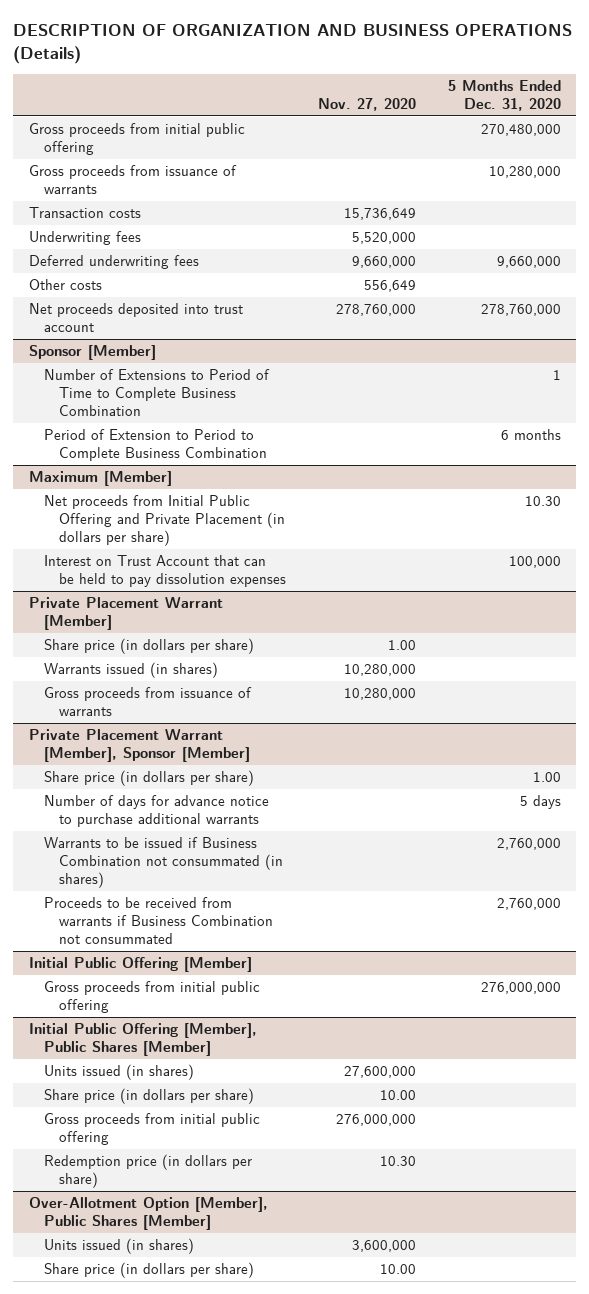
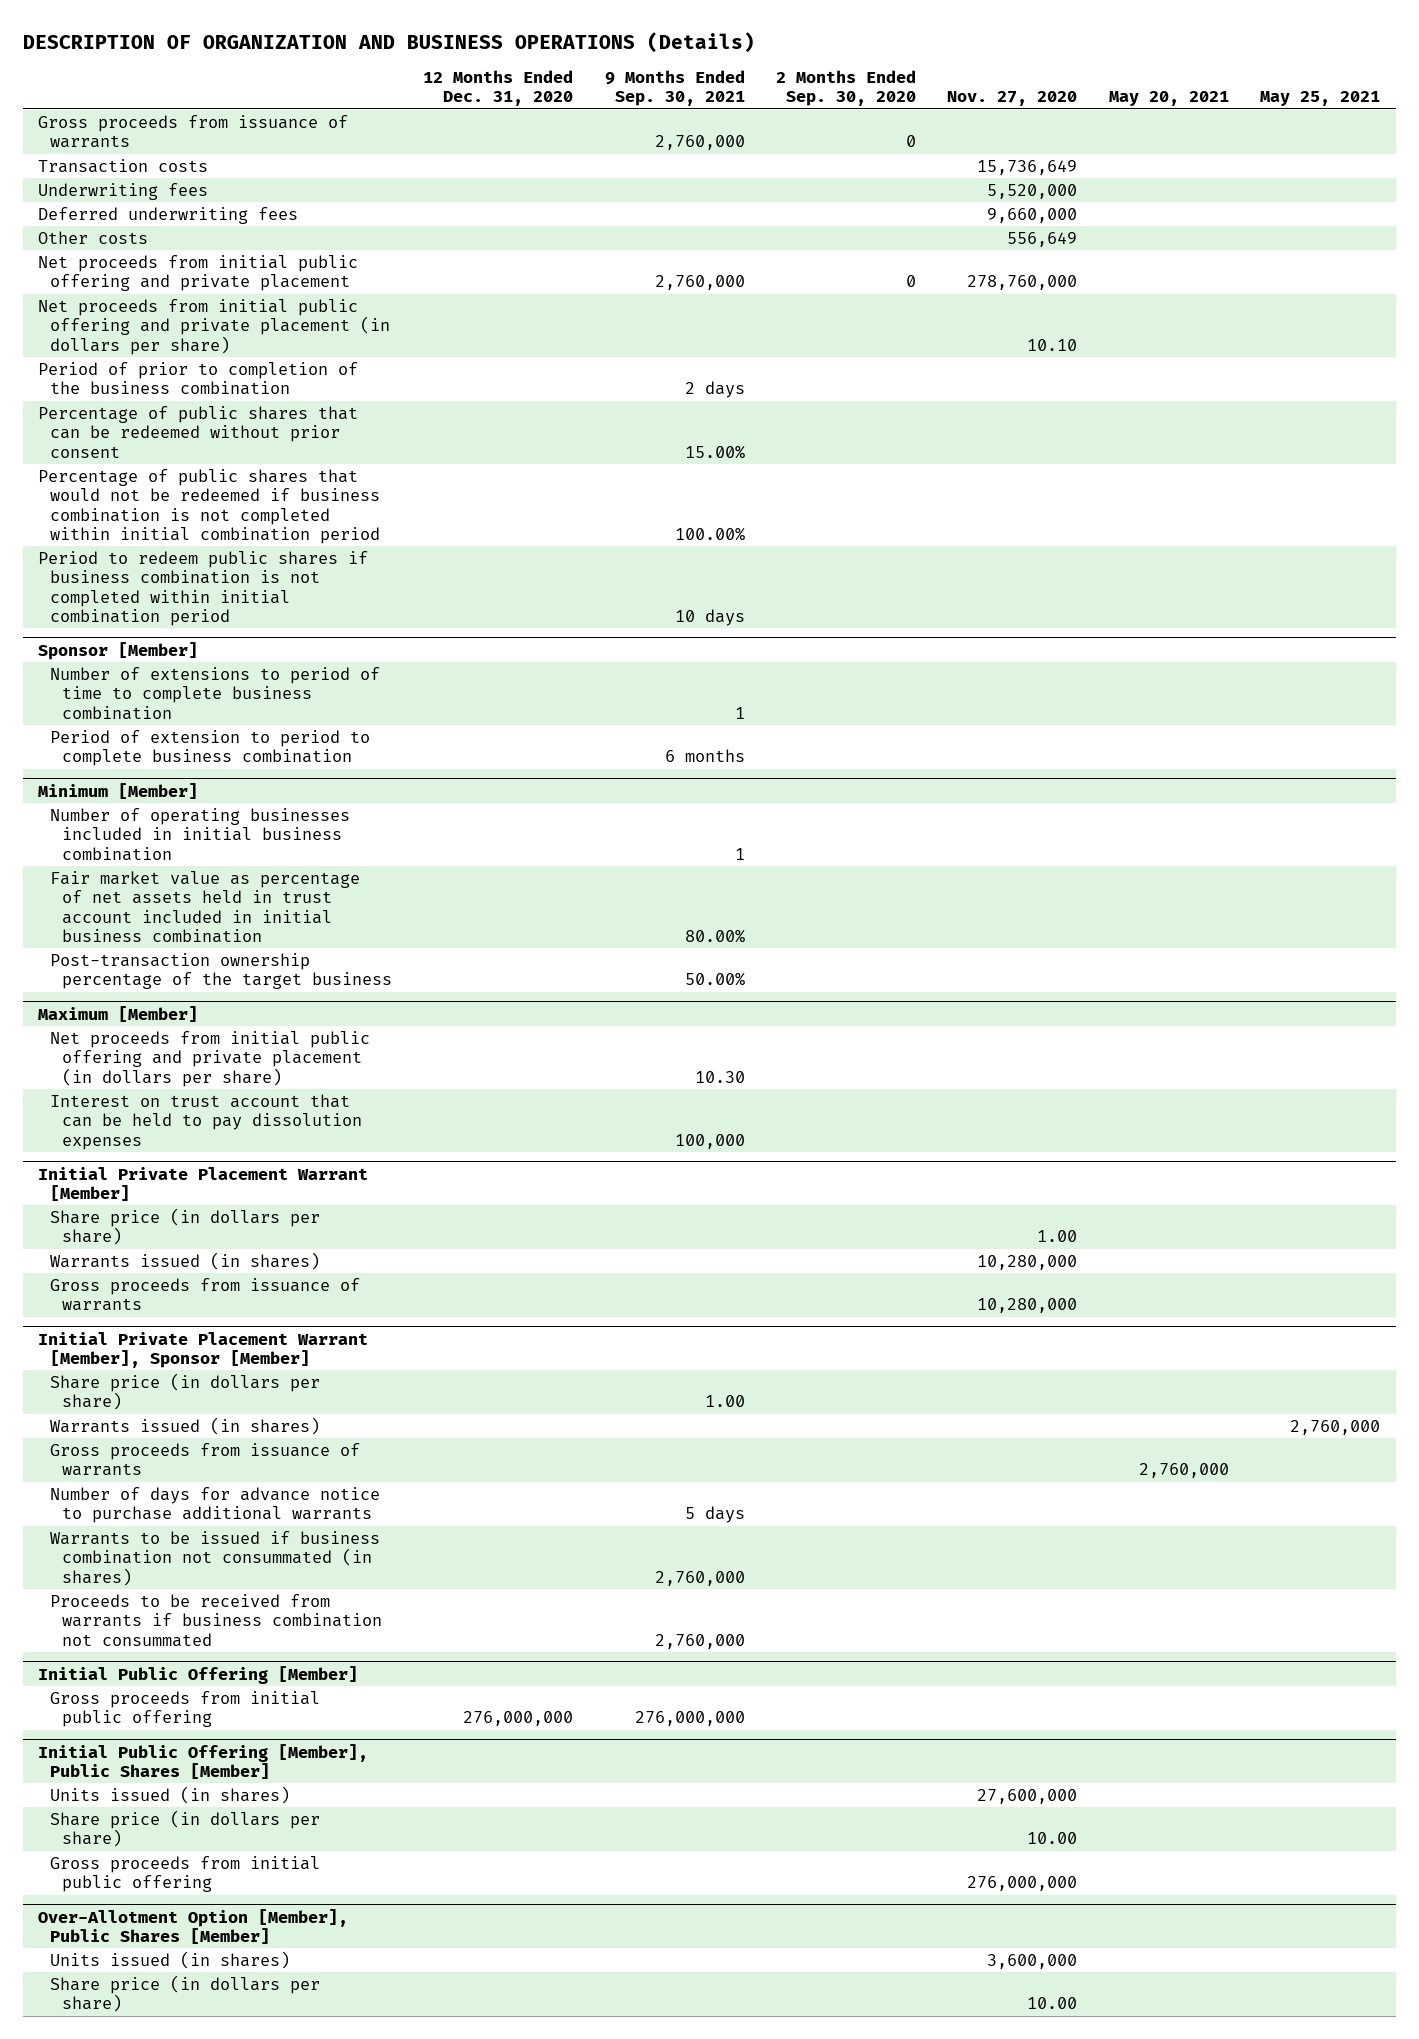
[447,80,561,112] 5 Months Ended Dec. 31, 2020 -> none
none -> [423,70,574,107] 12 Months Ended Dec. 31, 2020
none -> [604,70,745,107] 9 Months Ended Sep. 30, 2021
none -> [776,70,917,107] 2 Months Ended Sep. 30, 2020
none -> [1108,91,1229,107] May 20, 2021
none -> [1260,91,1381,107] May 25, 2021
[28,123,245,156] Gross proceeds from initial public offering -> none
[28,303,243,333] Net proceeds deposited into trust account -> [38,255,359,292] Net proceeds from initial public offering and private placement
none -> [38,299,391,355] Net proceeds from initial public offering and private placement (in dollars per share)
none -> [38,362,359,396] Period of prior to completion of the business combination
none -> [38,406,359,458] Percentage of public shares that can be redeemed without prior consent
none -> [38,469,381,545] Percentage of public shares that would not be redeemed if business combination is not completed within initial combination period
none -> [38,551,369,627] Period to redeem public shares if business combination is not completed within initial combination period
[43,369,270,417] Number of Extensions to Period of Time to Complete Business Combination -> [50,667,381,720] Number of extensions to period of time to complete business combination
[43,429,267,462] Period of Extension to Period to Complete Business Combination -> [50,730,371,767] Period of extension to period to complete business combination
none -> [38,782,199,799] Minimum [Member]
none -> [50,808,351,861] Number of operating businesses included in initial business combination
none -> [50,871,361,944] Fair market value as percentage of net assets held in trust account included in initial business combination
none -> [50,953,392,990] Post-transaction ownership percentage of the target business
[43,495,285,547] Net proceeds from Initial Public Offering and Private Placement (in dollars per share) -> [50,1031,371,1087] Net proceeds from initial public offering and private placement (in dollars per share)
[43,555,286,588] Interest on Trust Account that can be held to pay dissolution expenses -> [50,1094,362,1150] Interest on trust account that can be held to pay dissolution expenses
[28,597,223,631] Private Placement Warrant [Member] -> [38,1166,369,1202] Initial Private Placement Warrant [Member]
[28,729,250,763] Private Placement Warrant [Member], Sponsor [Member] -> [38,1331,369,1369] Initial Private Placement Warrant [Member], Sponsor [Member]
none -> [50,1417,321,1436] Warrants issued (in shares)
none -> [50,1443,361,1477] Gross proceeds from issuance of warrants
[43,837,283,889] Warrants to be issued if Business Combination not consummated (in shares) -> [50,1531,381,1586] Warrants to be issued if business combination not consummated (in shares)
[43,897,273,945] Proceeds to be received from warrants if Business Combination not consummated -> [50,1594,382,1647] Proceeds to be received from warrants if business combination not consummated
[43,1154,252,1189] Redemption price (in dollars per share) -> none

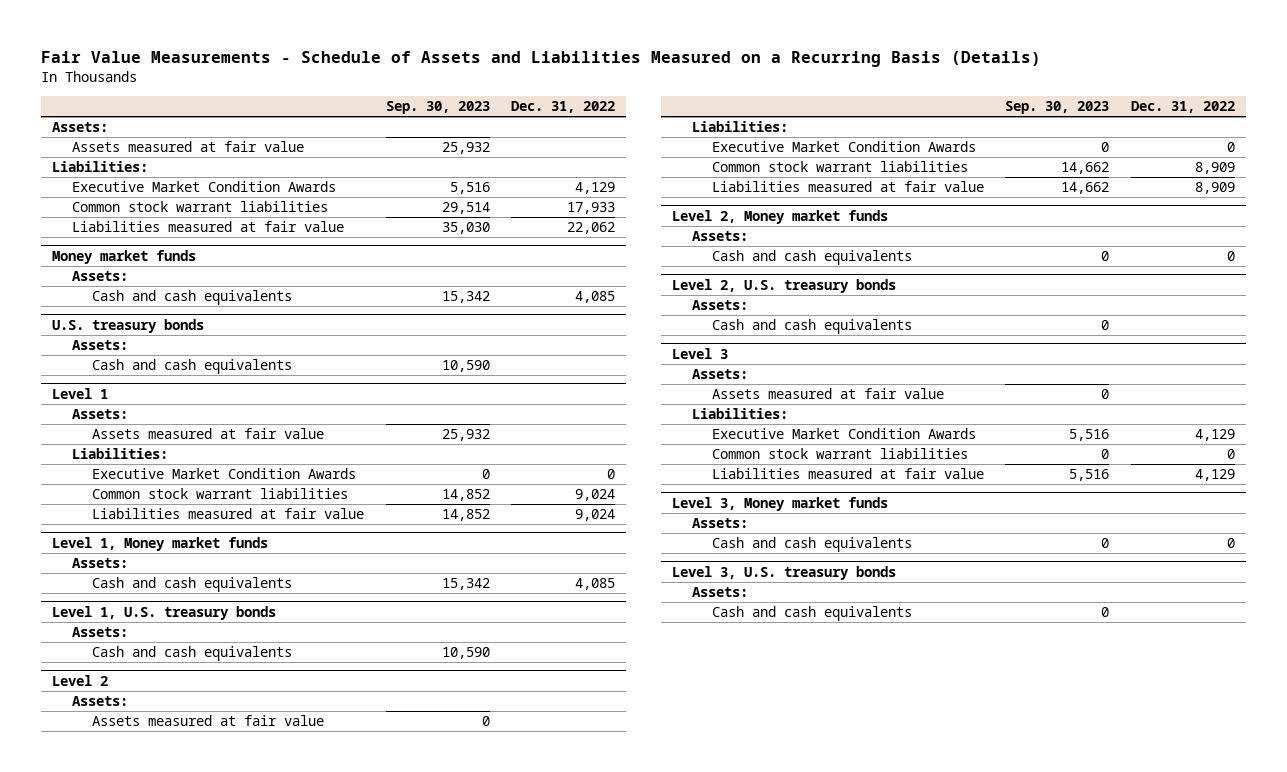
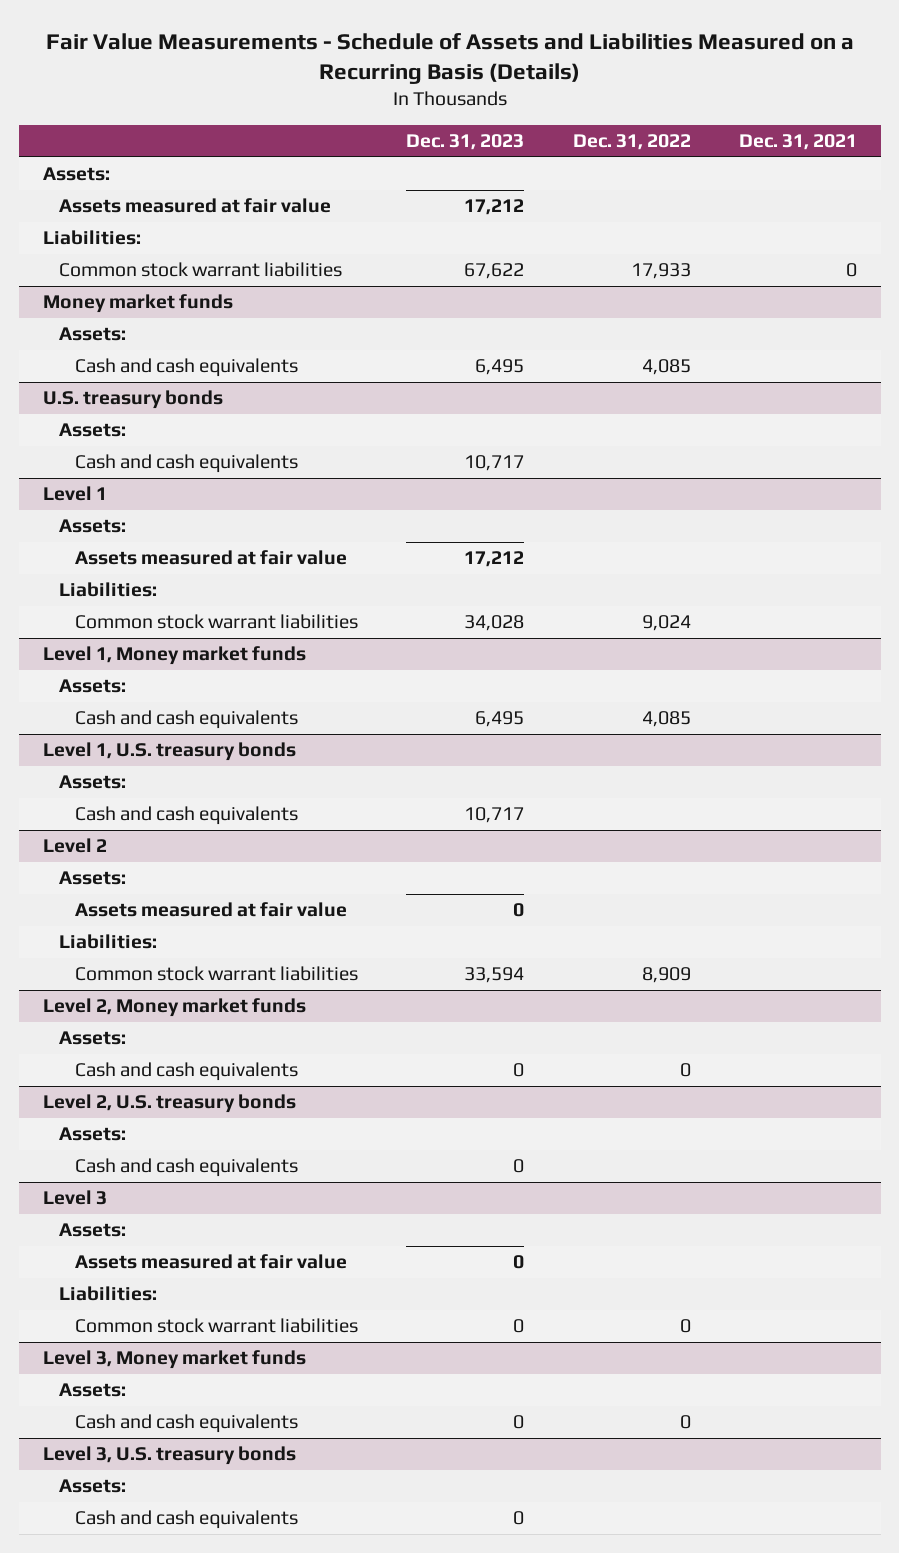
[385,101,490,115] Sep. 30, 2023 -> none
none -> [406,134,525,151] Dec. 31, 2023
none -> [738,134,857,151] Dec. 31, 2021
[72,181,337,193] Executive Market Condition Awards -> none
[72,221,345,233] Liabilities measured at fair value -> none
[91,468,356,480] Executive Market Condition Awards -> none
[91,508,364,520] Liabilities measured at fair value -> none
[711,141,976,153] Executive Market Condition Awards -> none
[711,181,984,193] Liabilities measured at fair value -> none
[711,428,976,440] Executive Market Condition Awards -> none
[711,468,984,480] Liabilities measured at fair value -> none

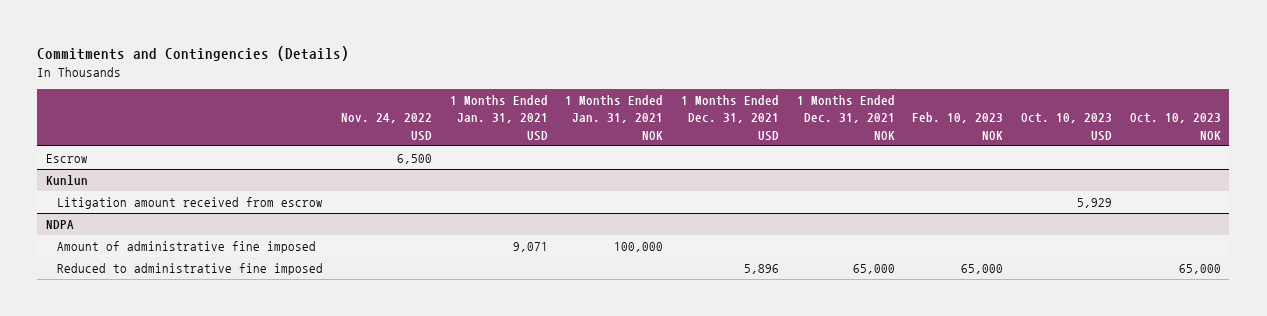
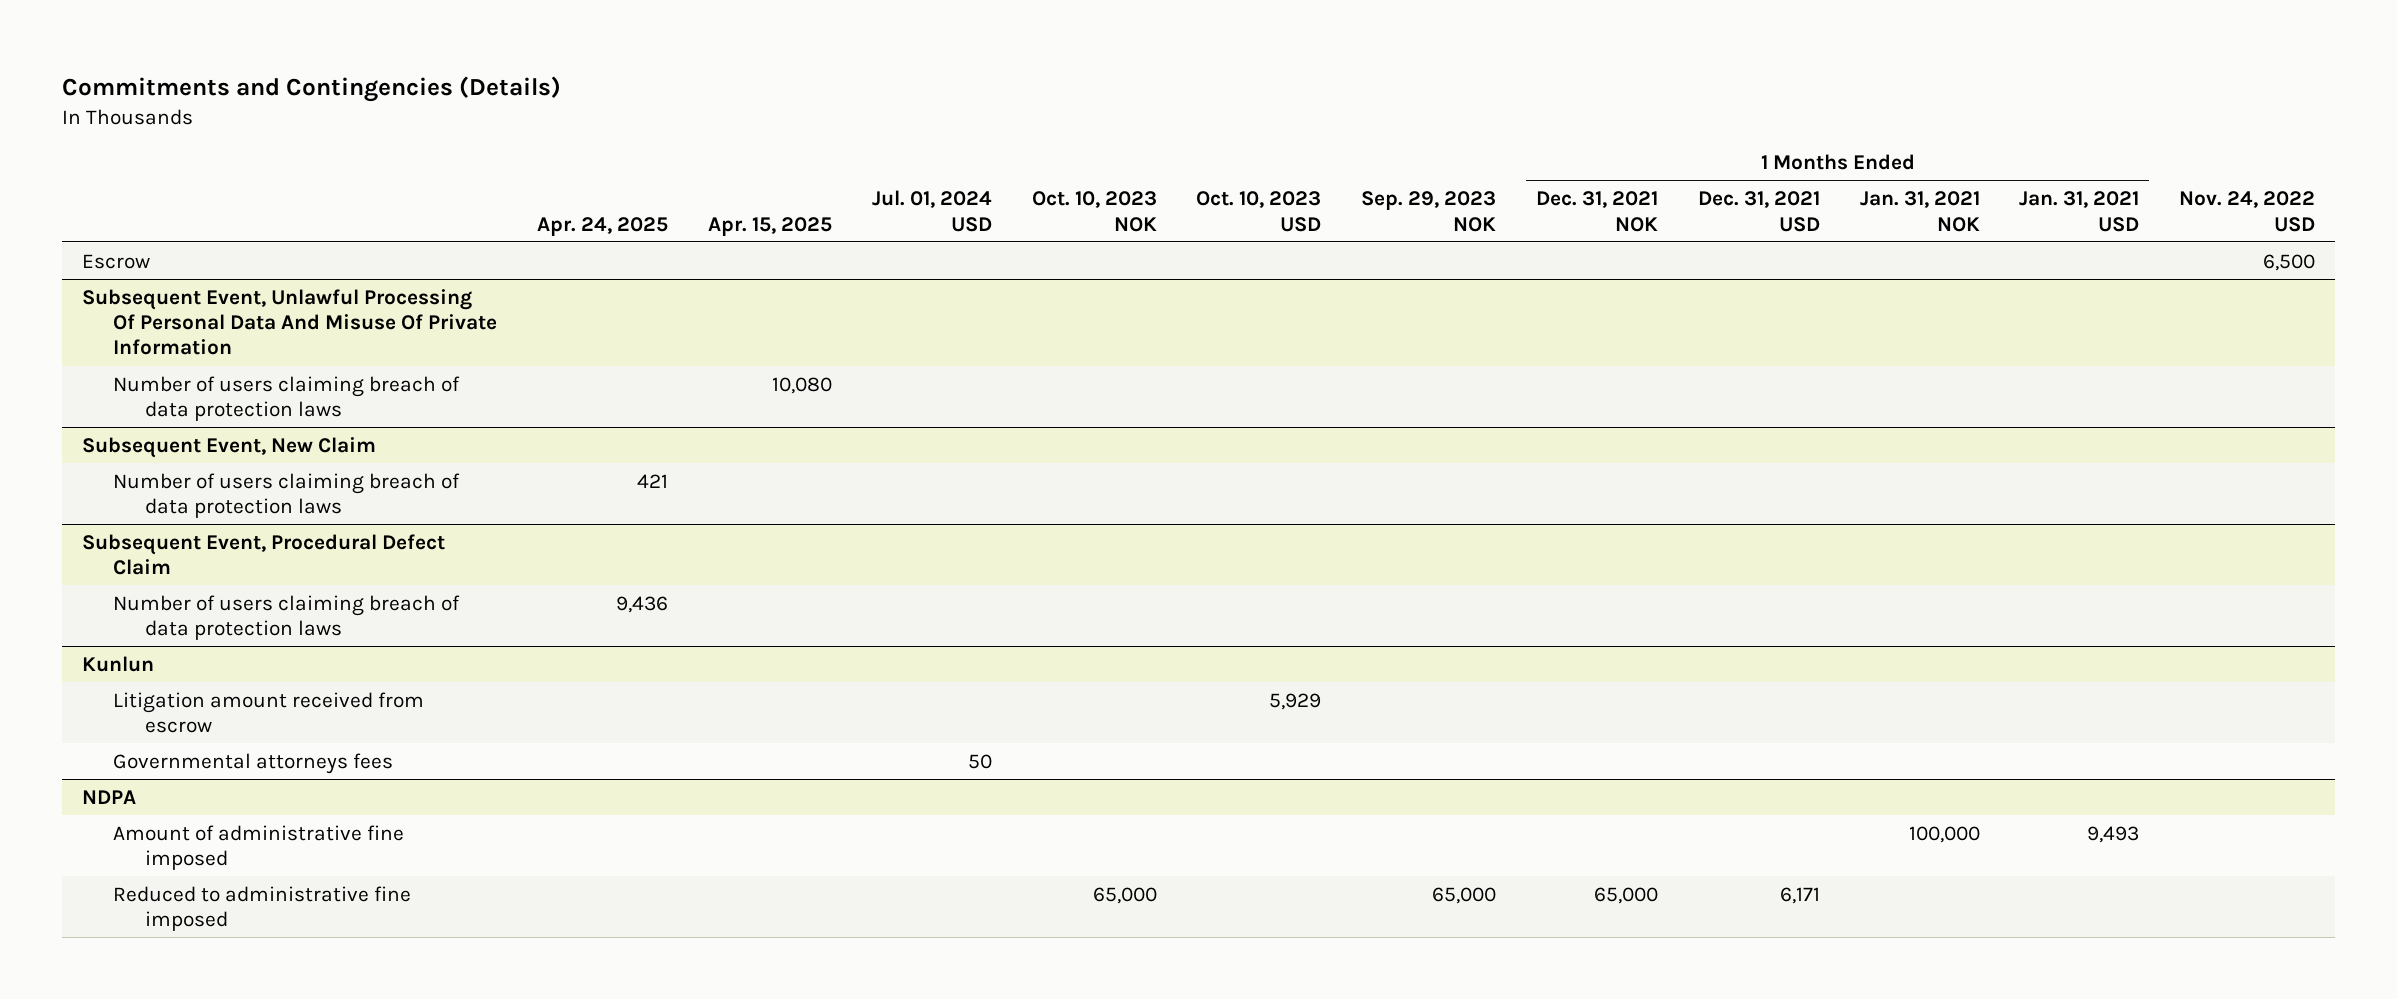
[912,112,1004,140] Feb. 10, 2023 NOK -> none
none -> [537,216,669,236] Apr. 24, 2025
none -> [708,216,833,236] Apr. 15, 2025
none -> [871,190,992,232] Jul. 01, 2024 USD
none -> [1361,191,1497,232] Sep. 29, 2023 NOK
none -> [82,288,498,356] Subsequent Event, Unlawful Processing Of Personal Data And Misuse Of Private Information
none -> [113,375,461,421] Number of users claiming breach of data protection laws
none -> [82,436,377,458] Subsequent Event, New Claim
none -> [113,472,461,518] Number of users claiming breach of data protection laws
none -> [82,533,446,575] Subsequent Event, Procedural Defect Claim
none -> [113,594,461,640] Number of users claiming breach of data protection laws
none -> [113,752,394,774] Governmental attorneys fees
[512,242,548,253] 9,071 -> [2087,825,2140,843] 9,493
[744,264,780,275] 5,896 -> [1779,886,1820,904] 6,171

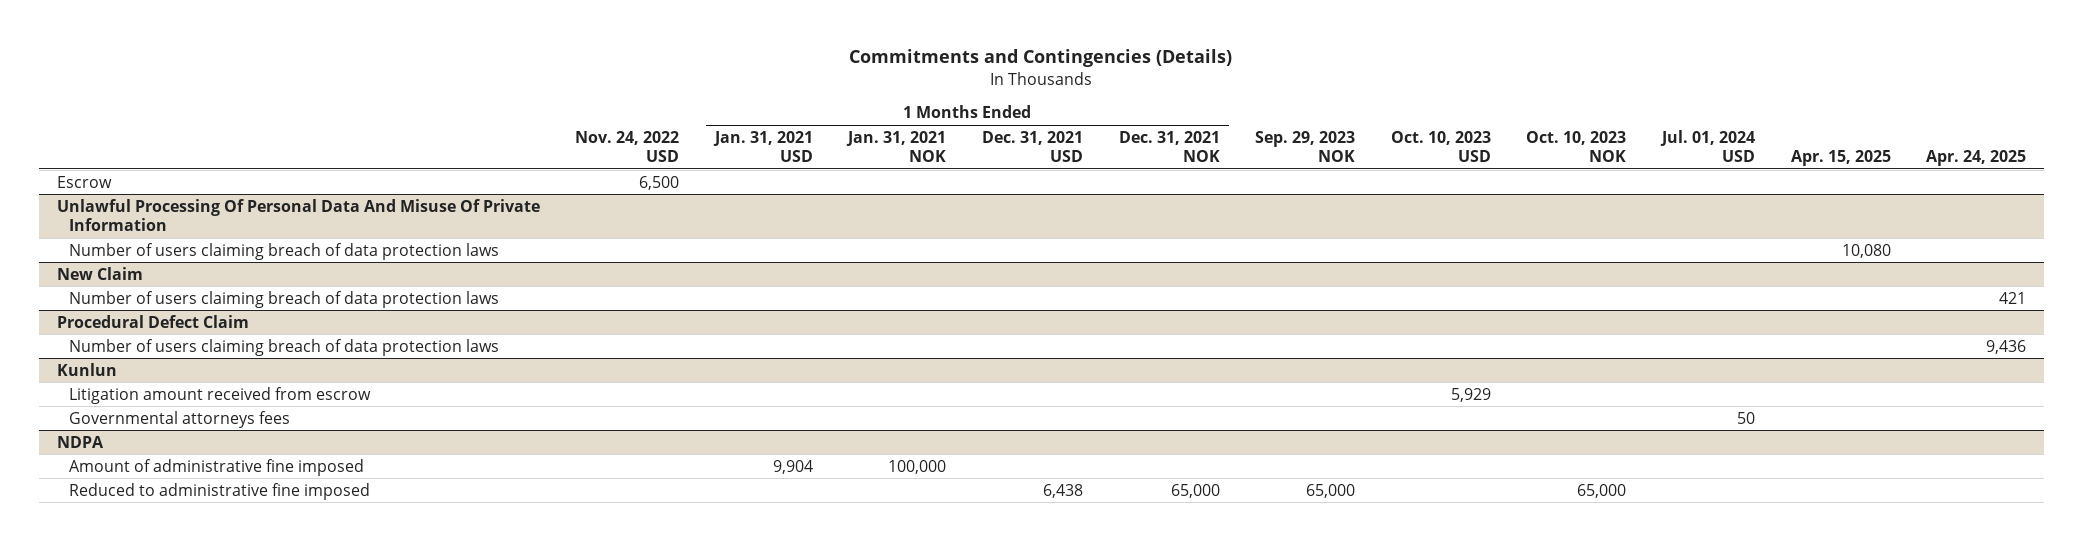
[82,288,498,356] Subsequent Event, Unlawful Processing Of Personal Data And Misuse Of Private Information -> [56,198,540,231] Unlawful Processing Of Personal Data And Misuse Of Private Information
[82,436,377,458] Subsequent Event, New Claim -> [56,266,143,280] New Claim
[82,533,446,575] Subsequent Event, Procedural Defect Claim -> [56,314,249,328] Procedural Defect Claim
[2087,825,2140,843] 9,493 -> [772,459,813,474] 9,904
[1779,886,1820,904] 6,171 -> [1043,483,1084,498] 6,438

